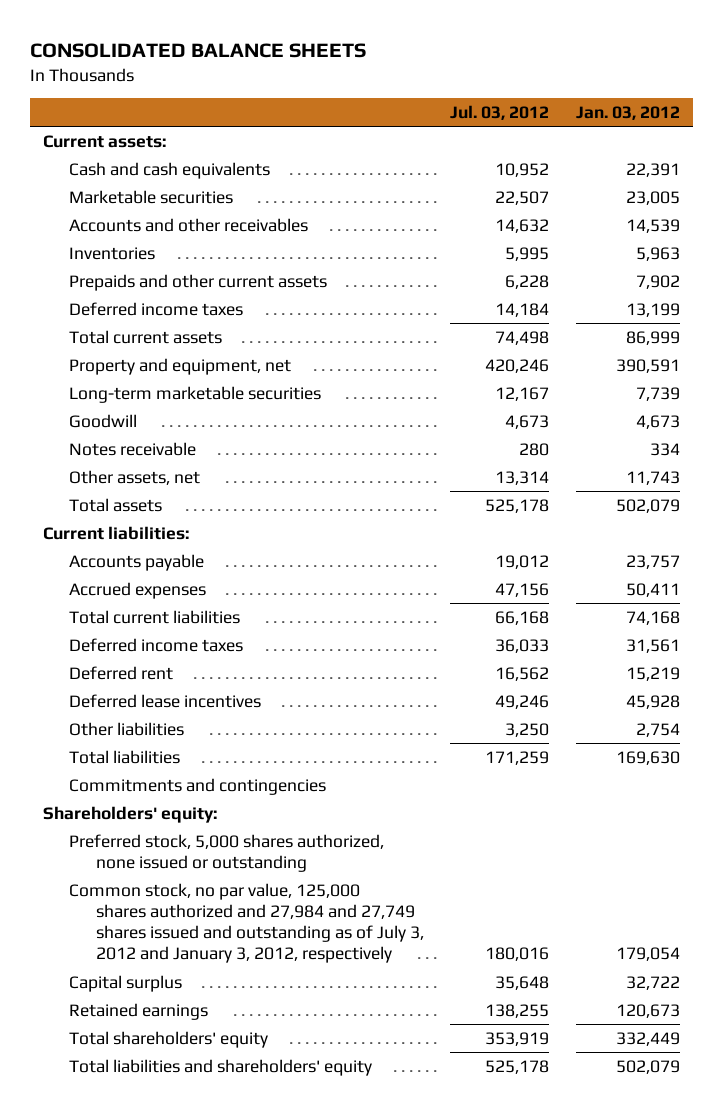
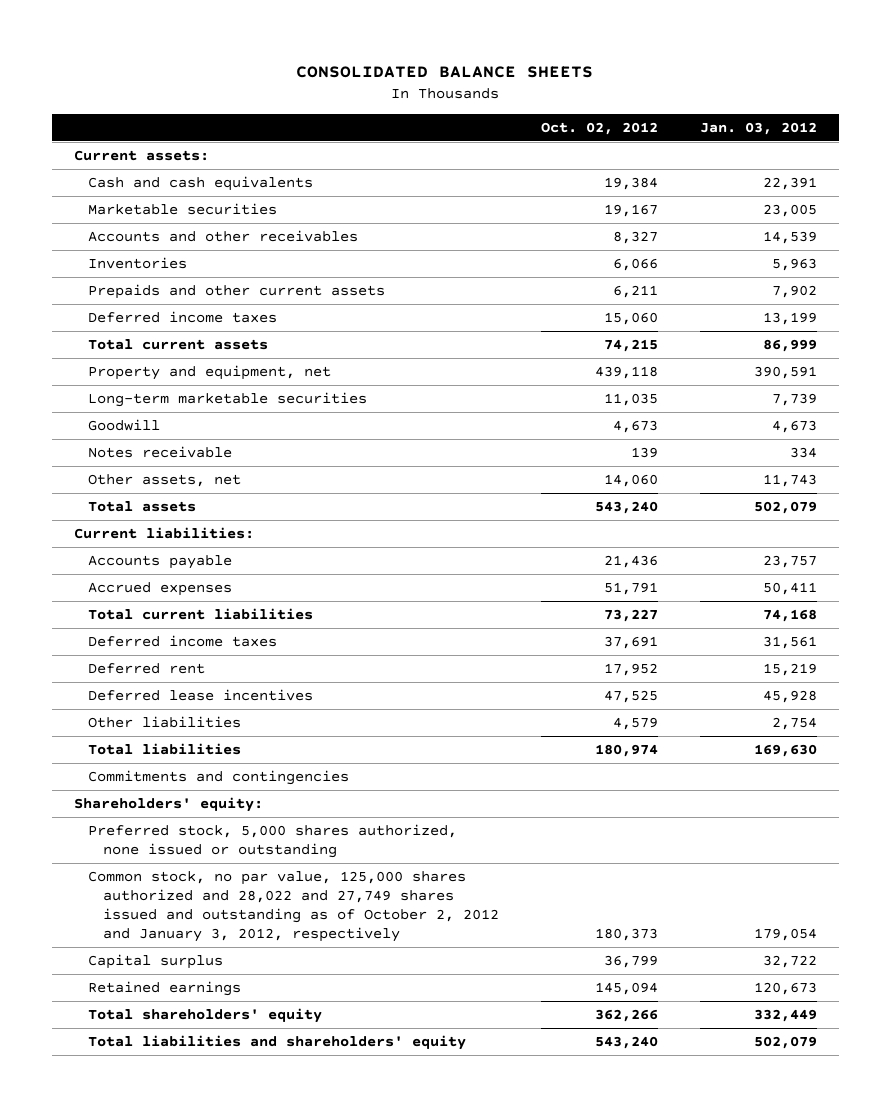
[450,105,550,121] Jul. 03, 2012 -> none
none -> [541,121,659,135] Oct. 02, 2012
[69,882,424,964] Common stock, no par value, 125,000 shares authorized and 27,984 and 27,749 shares issued and outstanding as of July 3, 2012 and January 3, 2012, respectively -> [88,871,499,942] Common stock, no par value, 125,000 shares authorized and 28,022 and 27,749 shares issued and outstanding as of October 2, 2012 and January 3, 2012, respectively

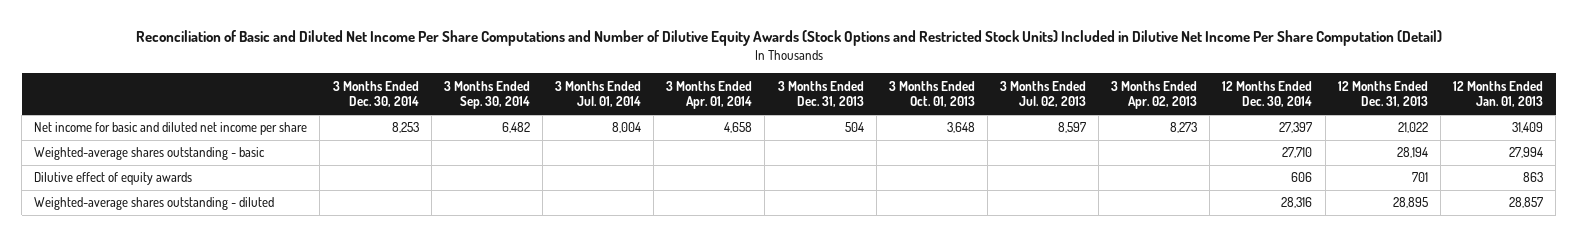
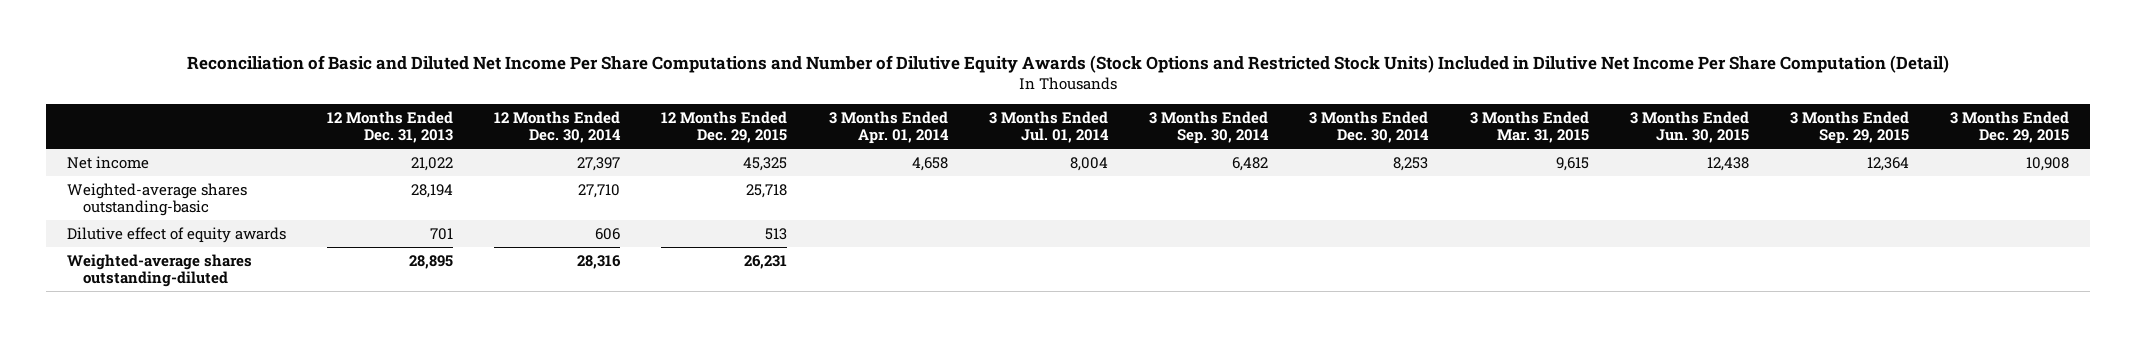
[777,80,864,108] 3 Months Ended Dec. 31, 2013 -> none
[888,80,975,108] 3 Months Ended Oct. 01, 2013 -> none
[999,80,1086,108] 3 Months Ended Jul. 02, 2013 -> none
[1111,80,1198,110] 3 Months Ended Apr. 02, 2013 -> none
[1452,80,1543,108] 12 Months Ended Jan. 01, 2013 -> none
none -> [661,110,788,143] 12 Months Ended Dec. 29, 2015
none -> [1469,110,1589,143] 3 Months Ended Mar. 31, 2015
none -> [1629,110,1749,143] 3 Months Ended Jun. 30, 2015
none -> [1790,110,1910,144] 3 Months Ended Sep. 29, 2015
none -> [1950,110,2070,143] 3 Months Ended Dec. 29, 2015
[34,122,308,136] Net income for basic and diluted net income per share -> [66,155,149,169] Net income
[34,147,266,161] Weighted-average shares outstanding - basic -> [66,182,247,217] Weighted-average shares outstanding-basic
[34,197,275,211] Weighted-average shares outstanding - diluted -> [66,253,252,288] Weighted-average shares outstanding-diluted

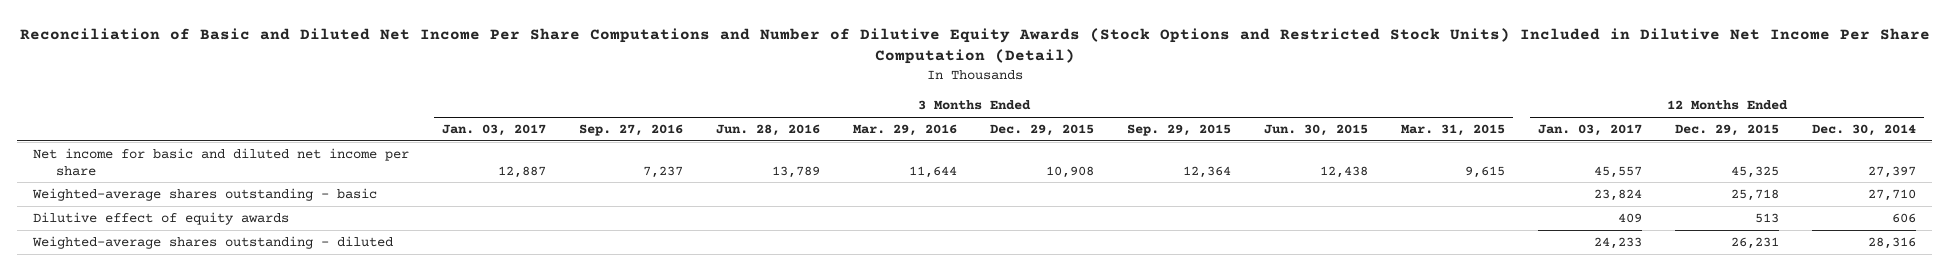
[326,110,453,143] 12 Months Ended Dec. 31, 2013 -> none
[828,110,949,144] 3 Months Ended Apr. 01, 2014 -> none
[988,110,1109,143] 3 Months Ended Jul. 01, 2014 -> none
[1149,110,1270,144] 3 Months Ended Sep. 30, 2014 -> none
[1309,110,1430,143] 3 Months Ended Dec. 30, 2014 -> none
none -> [442,124,547,137] Jan. 03, 2017
none -> [579,124,684,137] Sep. 27, 2016
none -> [716,124,821,137] Jun. 28, 2016
none -> [853,124,958,137] Mar. 29, 2016
none -> [1538,124,1643,137] Jan. 03, 2017
[66,155,149,169] Net income -> [33,147,410,176] Net income for basic and diluted net income per share
[66,182,247,217] Weighted-average shares outstanding-basic -> [32,187,378,201] Weighted-average shares outstanding - basic
[66,253,252,288] Weighted-average shares outstanding-diluted -> [32,235,394,249] Weighted-average shares outstanding - diluted

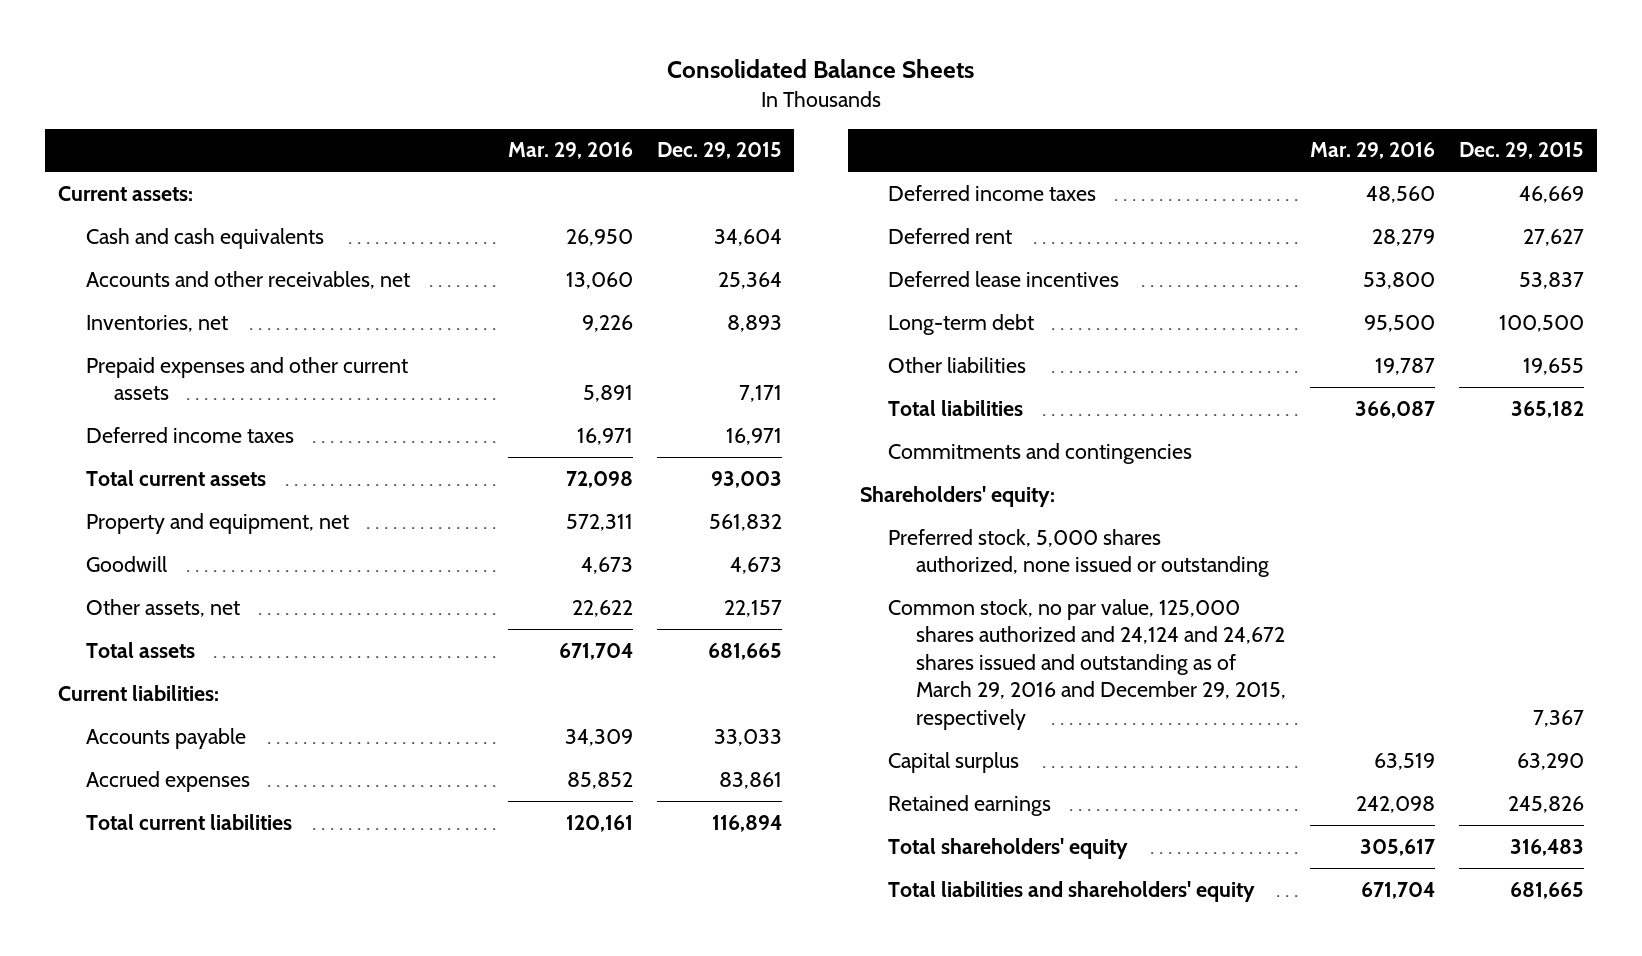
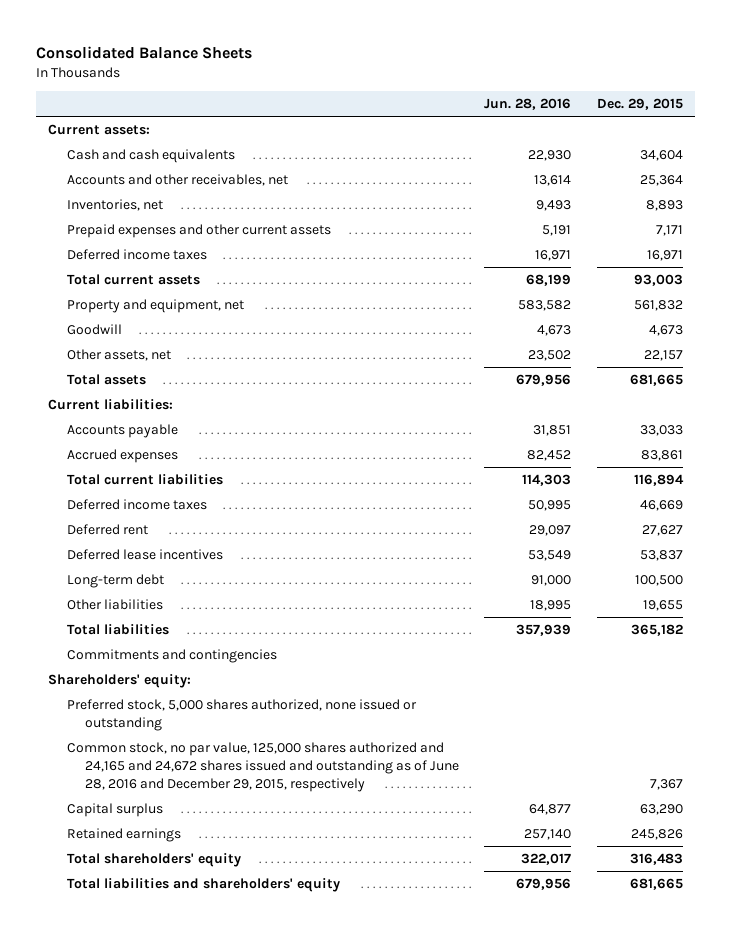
[507,142,633,160] Mar. 29, 2016 -> none
none -> [484,97,572,110] Jun. 28, 2016
[887,598,1286,730] Common stock, no par value, 125,000 shares authorized and 24,124 and 24,672 shares issued and outstanding as of March 29, 2016 and December 29, 2015, respectively -> [66,742,460,793] Common stock, no par value, 125,000 shares authorized and 24,165 and 24,672 shares issued and outstanding as of June 28, 2016 and December 29, 2015, respectively

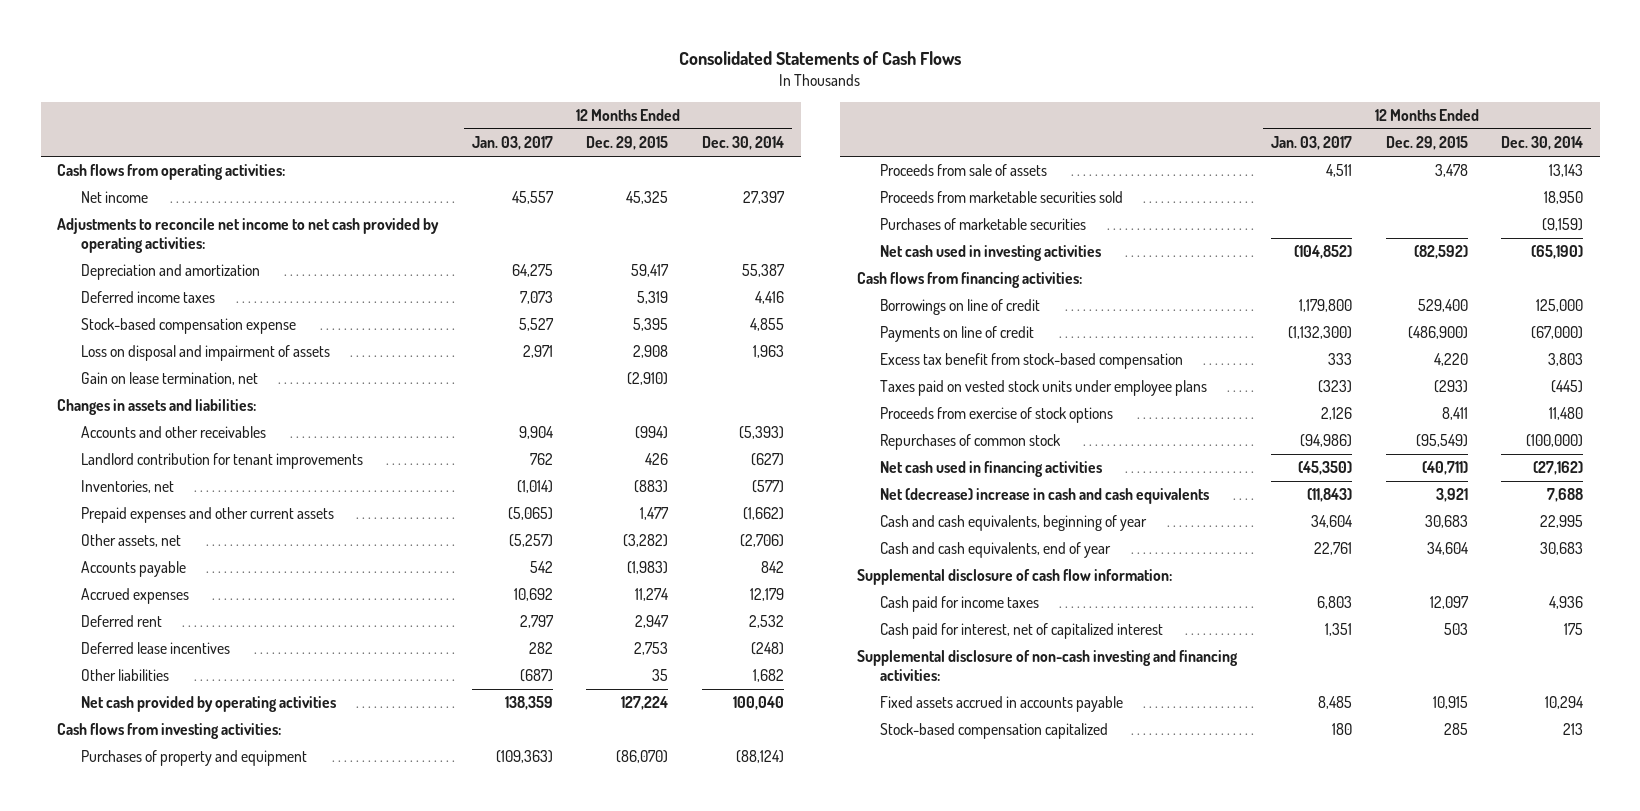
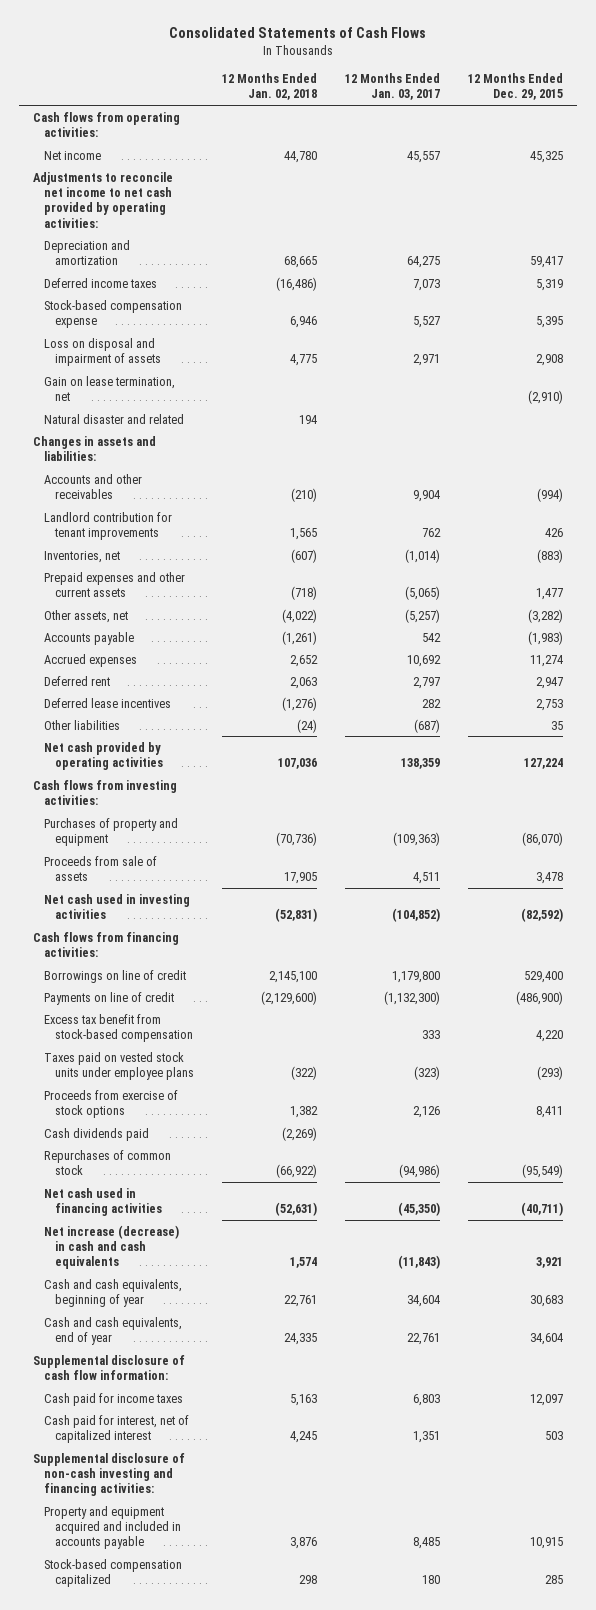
[701,136,784,151] Dec. 30, 2014 -> none
none -> [222,72,318,101] 12 Months Ended Jan. 02, 2018
none -> [44,413,185,424] Natural disaster and related
[880,191,1124,204] Proceeds from marketable securities sold -> none
[880,218,1087,231] Purchases of marketable securities -> none
none -> [44,1127,150,1141] Cash dividends paid
[880,488,1210,505] Net (decrease) increase in cash and cash equivalents -> [44,1224,180,1270] Net increase (decrease) in cash and cash equivalents
[880,696,1124,713] Fixed assets accrued in accounts payable -> [44,1505,182,1550] Property and equipment acquired and included in accounts payable

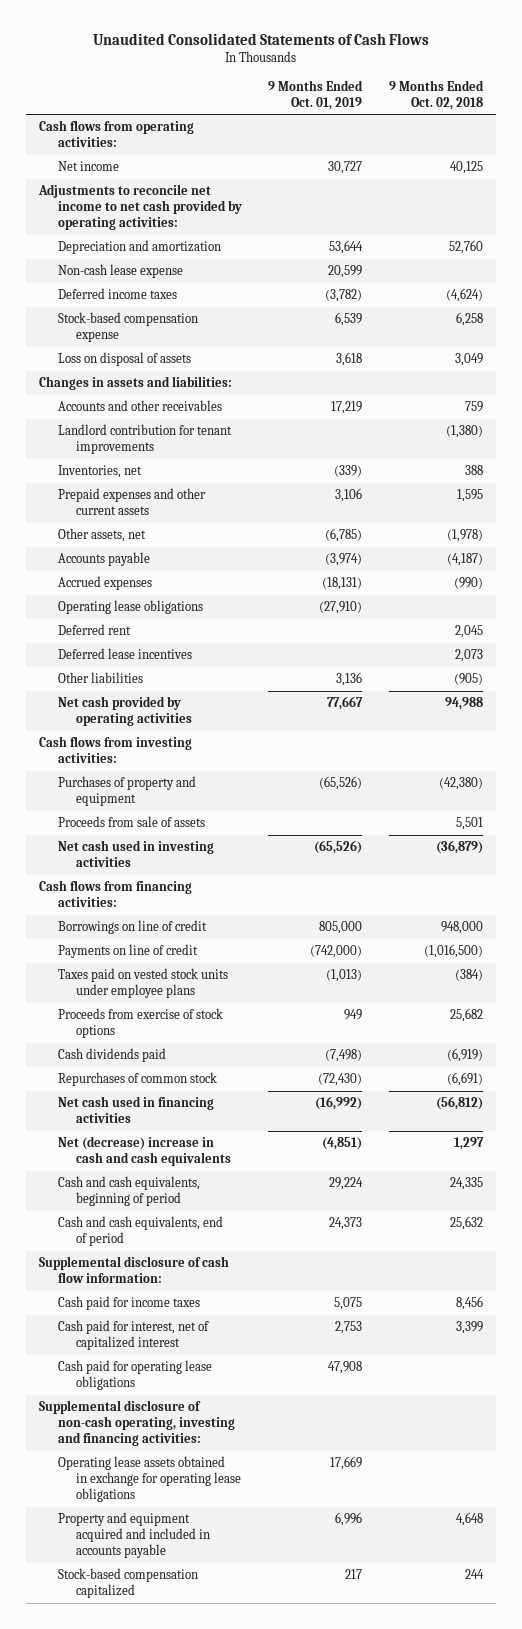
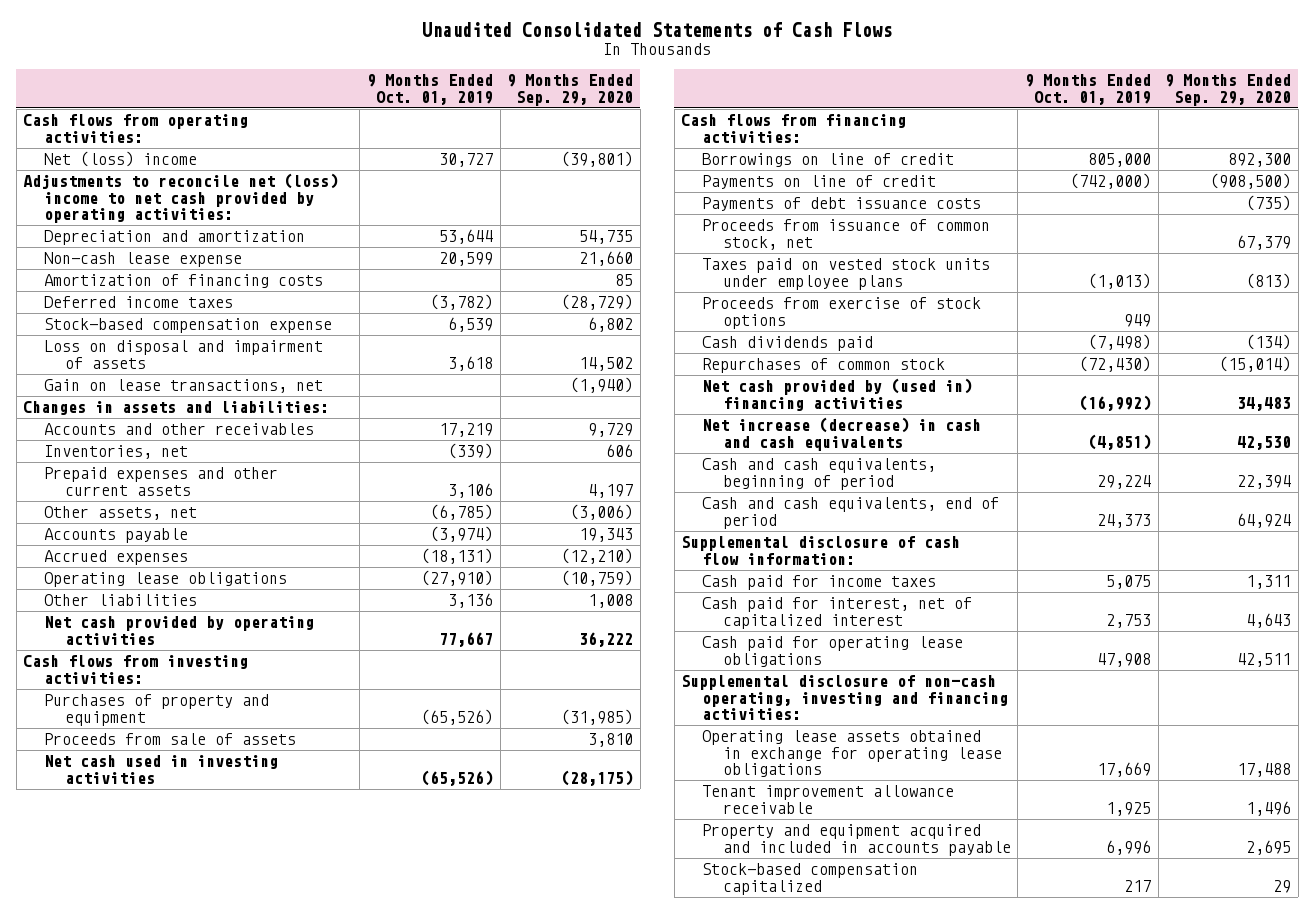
[388,79,484,110] 9 Months Ended Oct. 02, 2018 -> none
none -> [507,74,634,106] 9 Months Ended Sep. 29, 2020
[57,161,119,172] Net income -> [43,151,197,168] Net (loss) income
[38,184,242,231] Adjustments to reconcile net income to net cash provided by operating activities: -> [23,173,339,224] Adjustments to reconcile net (loss) income to net cash provided by operating activities:
none -> [43,274,323,289] Amortization of financing costs
[57,352,191,367] Loss on disposal of assets -> [43,340,323,369] Loss on disposal and impairment of assets
none -> [43,379,323,394] Gain on lease transactions, net
[57,424,232,455] Landlord contribution for tenant improvements -> none
[57,624,131,636] Deferred rent -> none
[57,648,192,660] Deferred lease incentives -> none
none -> [702,197,982,212] Payments of debt issuance costs
none -> [702,219,991,250] Proceeds from issuance of common stock, net
[57,1096,214,1124] Net cash used in financing activities -> [702,378,973,411] Net cash provided by (used in) financing activities
[57,1136,232,1167] Net (decrease) increase in cash and cash equivalents -> [702,417,982,451] Net increase (decrease) in cash and cash equivalents
none -> [702,785,955,814] Tenant improvement allowance receivable

